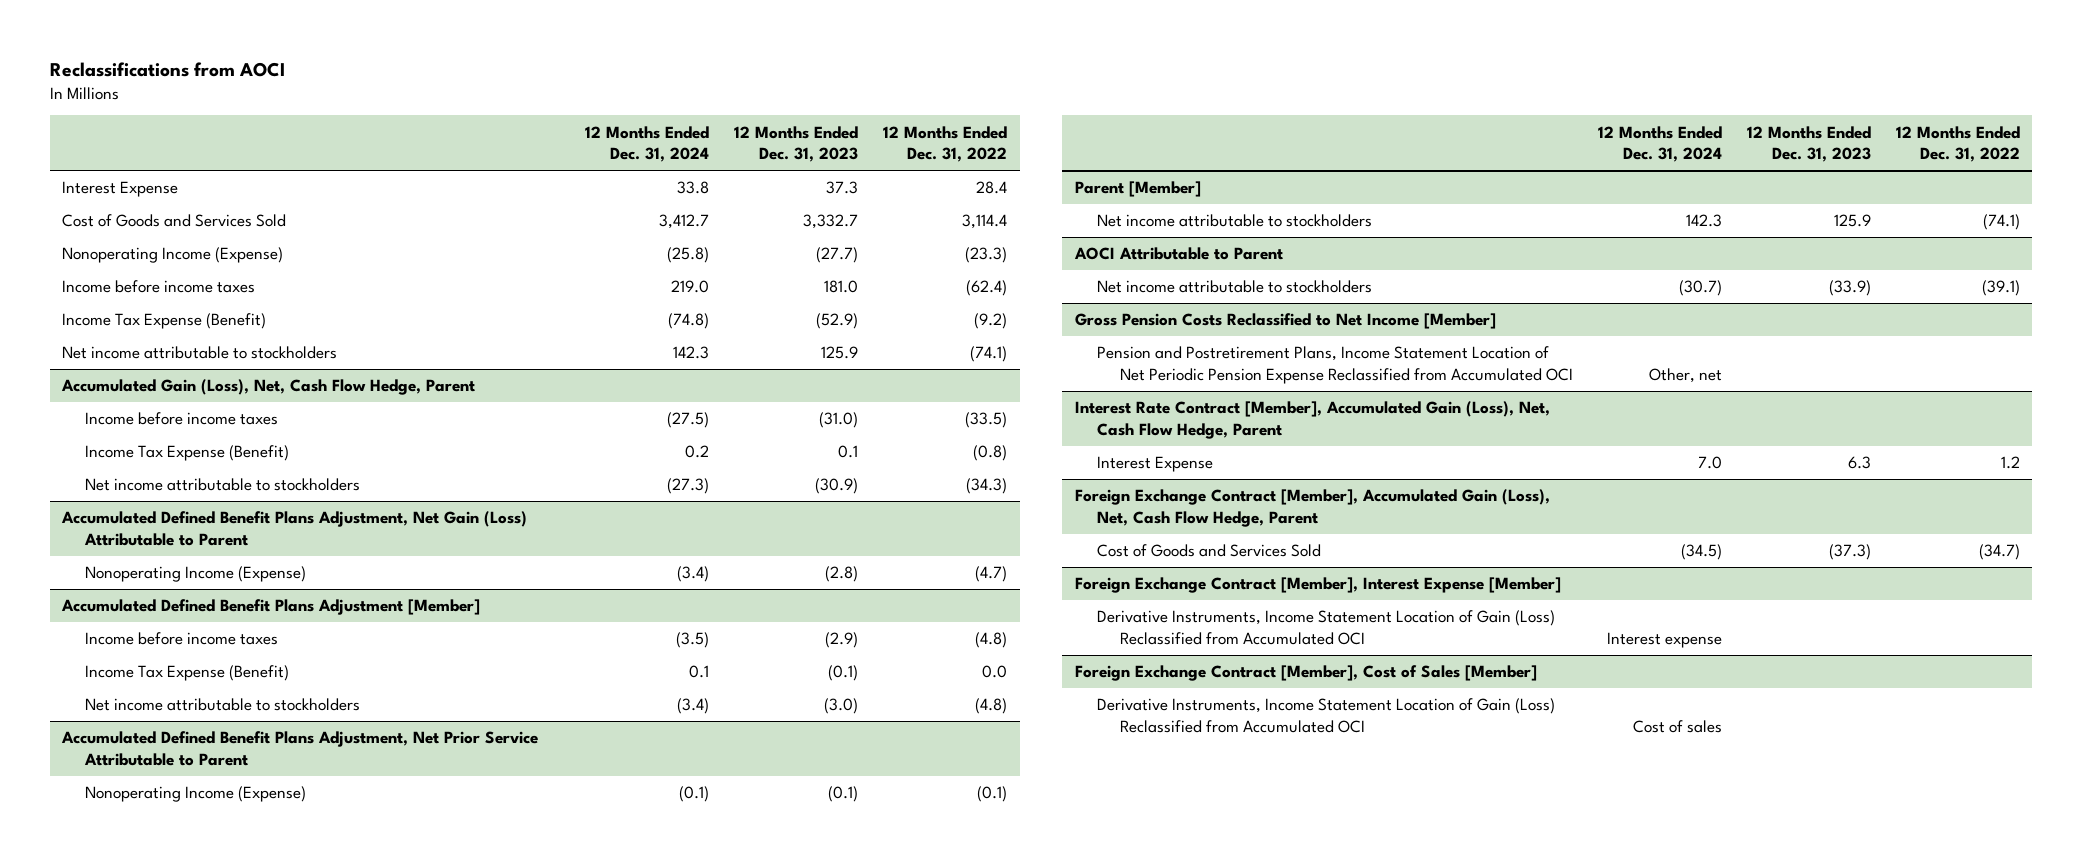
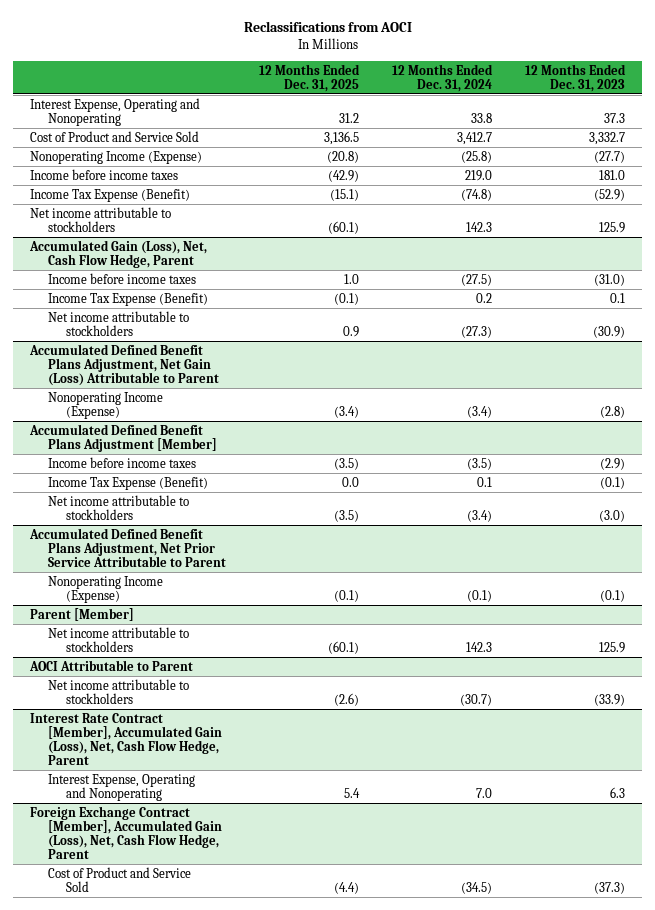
[883,125,1008,163] 12 Months Ended Dec. 31, 2022 -> none
none -> [259,63,361,92] 12 Months Ended Dec. 31, 2025
[62,181,179,198] Interest Expense -> [29,97,200,126] Interest Expense, Operating and Nonoperating
[62,214,287,228] Cost of Goods and Services Sold -> [29,130,199,142] Cost of Product and Service Sold
[1074,313,1496,330] Gross Pension Costs Reclassified to Net Income [Member] -> none
[1097,346,1573,384] Pension and Postretirement Plans, Income Statement Location of Net Periodic Pension Expense Reclassified from Accumulated OCI -> none
[1097,456,1214,473] Interest Expense -> [47,773,195,801] Interest Expense, Operating and Nonoperating
[1074,577,1561,594] Foreign Exchange Contract [Member], Interest Expense [Member] -> none
[1097,610,1556,645] Derivative Instruments, Income Statement Location of Gain (Loss) Reclassified from Accumulated OCI -> none
[1074,665,1537,682] Foreign Exchange Contract [Member], Cost of Sales [Member] -> none
[1097,698,1556,733] Derivative Instruments, Income Statement Location of Gain (Loss) Reclassified from Accumulated OCI -> none
[1097,544,1322,558] Cost of Goods and Services Sold -> [47,866,191,892] Cost of Product and Service Sold

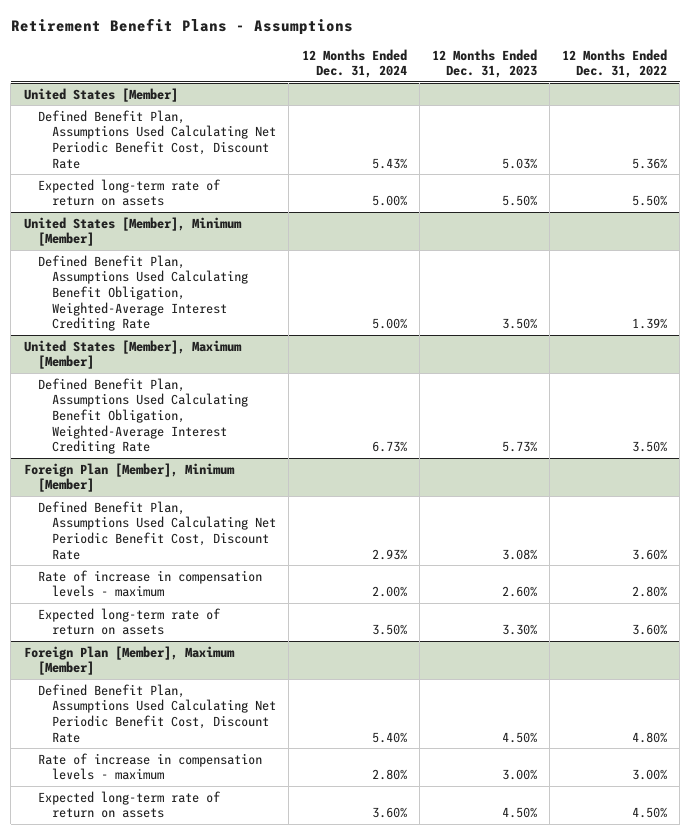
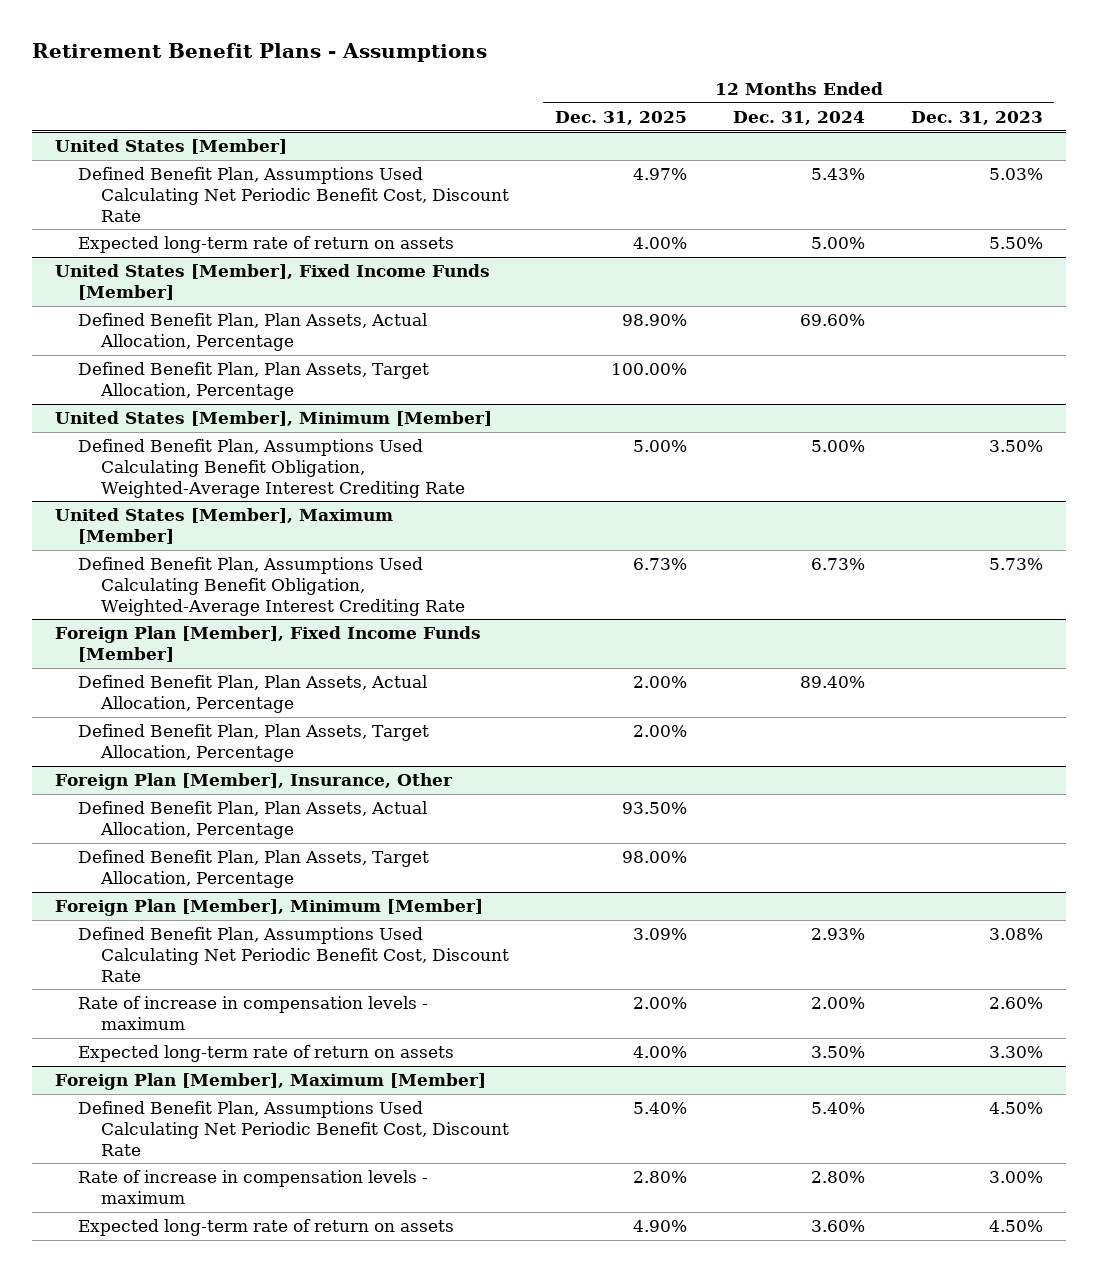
[562,48,668,79] 12 Months Ended Dec. 31, 2022 -> none
none -> [554,110,687,125] Dec. 31, 2025
none -> [54,264,490,300] United States [Member], Fixed Income Funds [Member]
none -> [77,313,427,351] Defined Benefit Plan, Plan Assets, Actual Allocation, Percentage
none -> [77,362,429,400] Defined Benefit Plan, Plan Assets, Target Allocation, Percentage
none -> [54,626,481,662] Foreign Plan [Member], Fixed Income Funds [Member]
none -> [77,675,427,713] Defined Benefit Plan, Plan Assets, Actual Allocation, Percentage
none -> [77,724,429,762] Defined Benefit Plan, Plan Assets, Target Allocation, Percentage
none -> [54,773,453,791] Foreign Plan [Member], Insurance, Other
none -> [77,801,427,839] Defined Benefit Plan, Plan Assets, Actual Allocation, Percentage
none -> [77,850,429,888] Defined Benefit Plan, Plan Assets, Target Allocation, Percentage

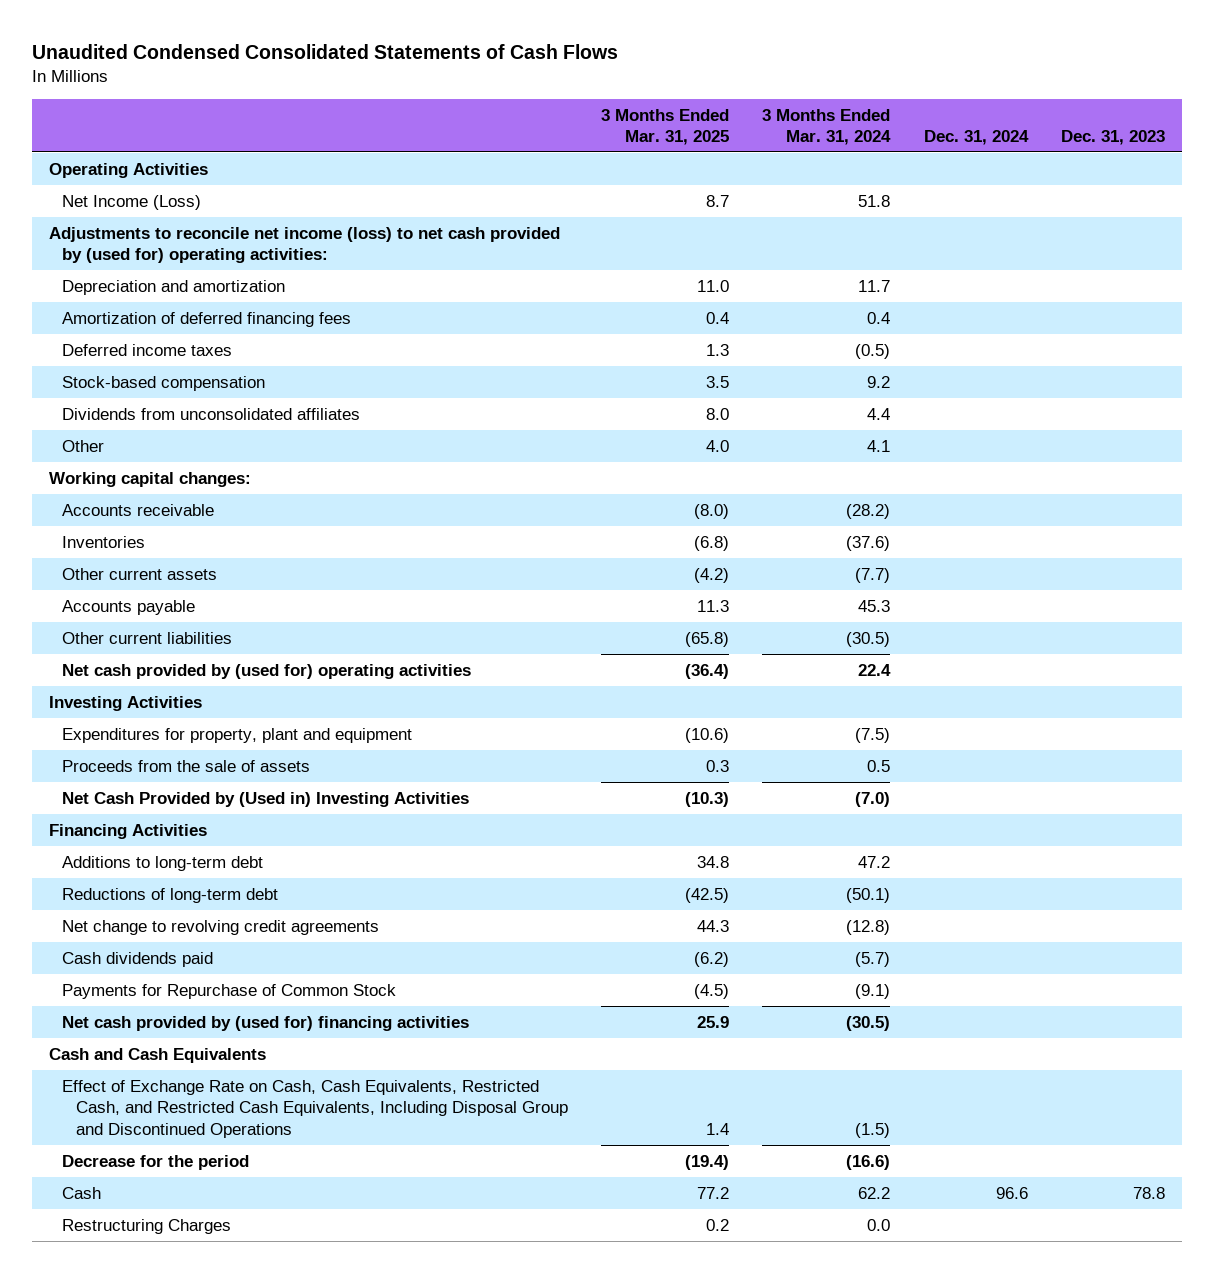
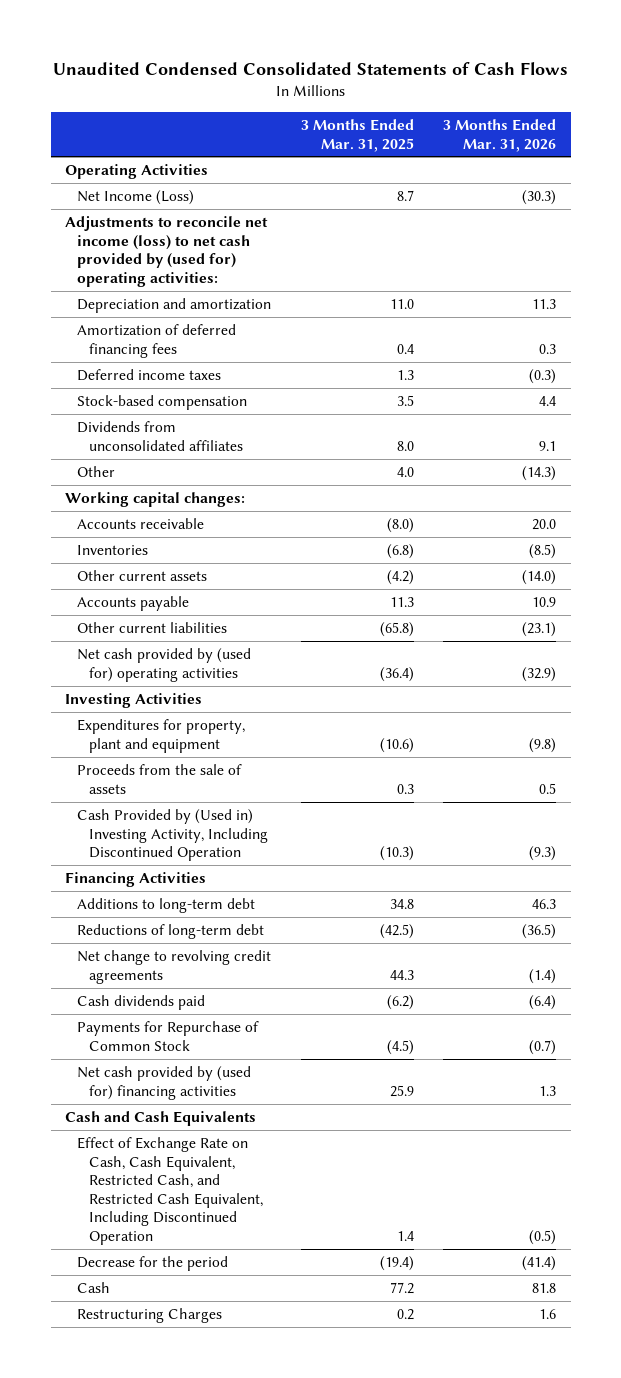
[762,108,892,145] 3 Months Ended Mar. 31, 2024 -> none
[923,129,1029,145] Dec. 31, 2024 -> none
[1061,129,1166,145] Dec. 31, 2023 -> none
none -> [442,118,556,152] 3 Months Ended Mar. 31, 2026
[62,791,470,807] Net Cash Provided by (Used in) Investing Activities -> [77,809,269,862] Cash Provided by (Used in) Investing Activity, Including Discontinued Operation
[62,1079,568,1138] Effect of Exchange Rate on Cash, Cash Equivalents, Restricted Cash, and Restricted Cash Equivalents, Including Disposal Group and Discontinued Operations -> [77,1137,264,1246] Effect of Exchange Rate on Cash, Cash Equivalent, Restricted Cash, and Restricted Cash Equivalent, Including Discontinued Operation

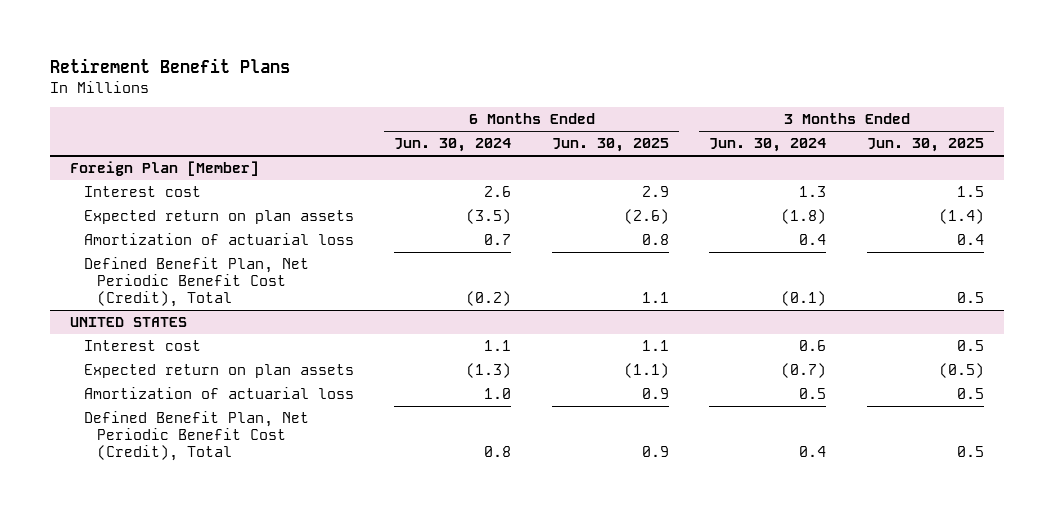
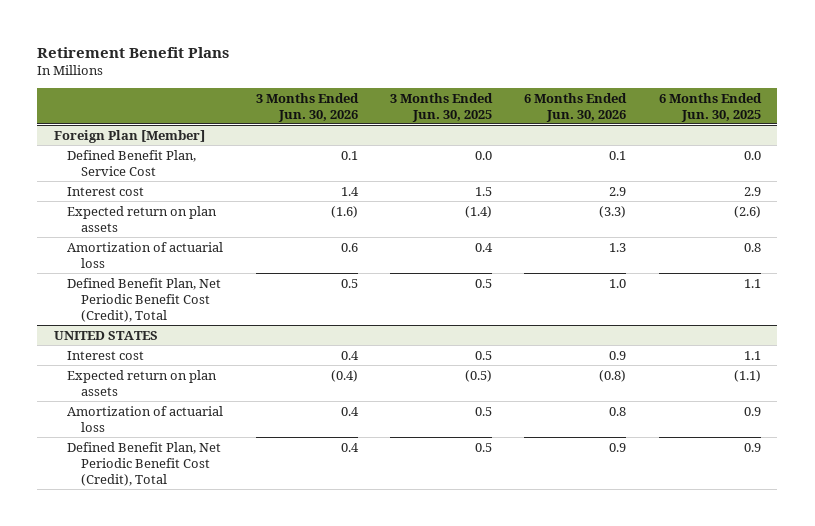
[394,138,512,153] Jun. 30, 2024 -> none
[709,138,827,153] Jun. 30, 2024 -> none
none -> [255,92,359,122] 3 Months Ended Jun. 30, 2026
none -> [524,92,628,122] 6 Months Ended Jun. 30, 2026
none -> [67,149,197,176] Defined Benefit Plan, Service Cost

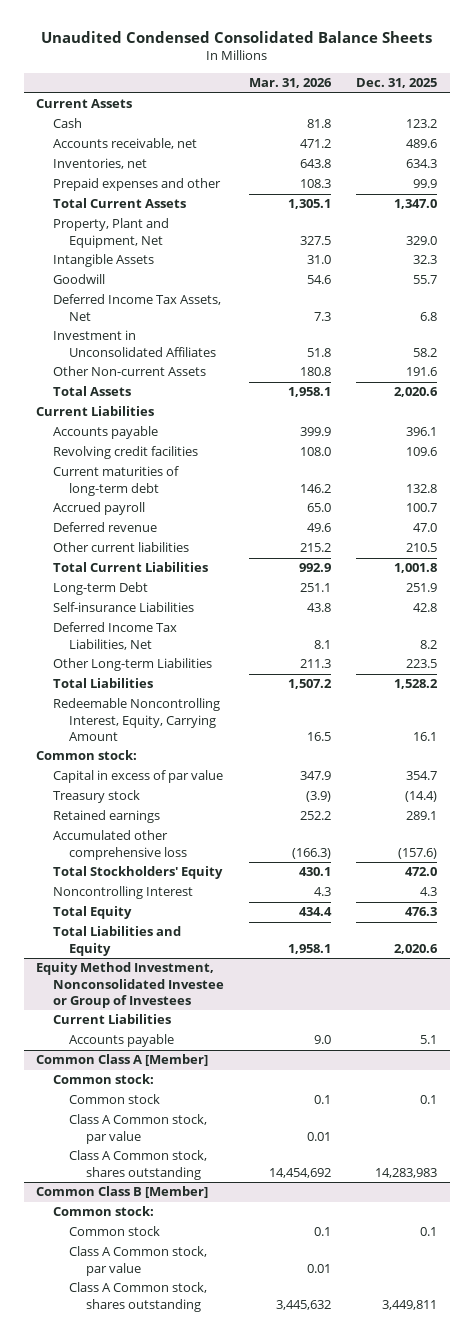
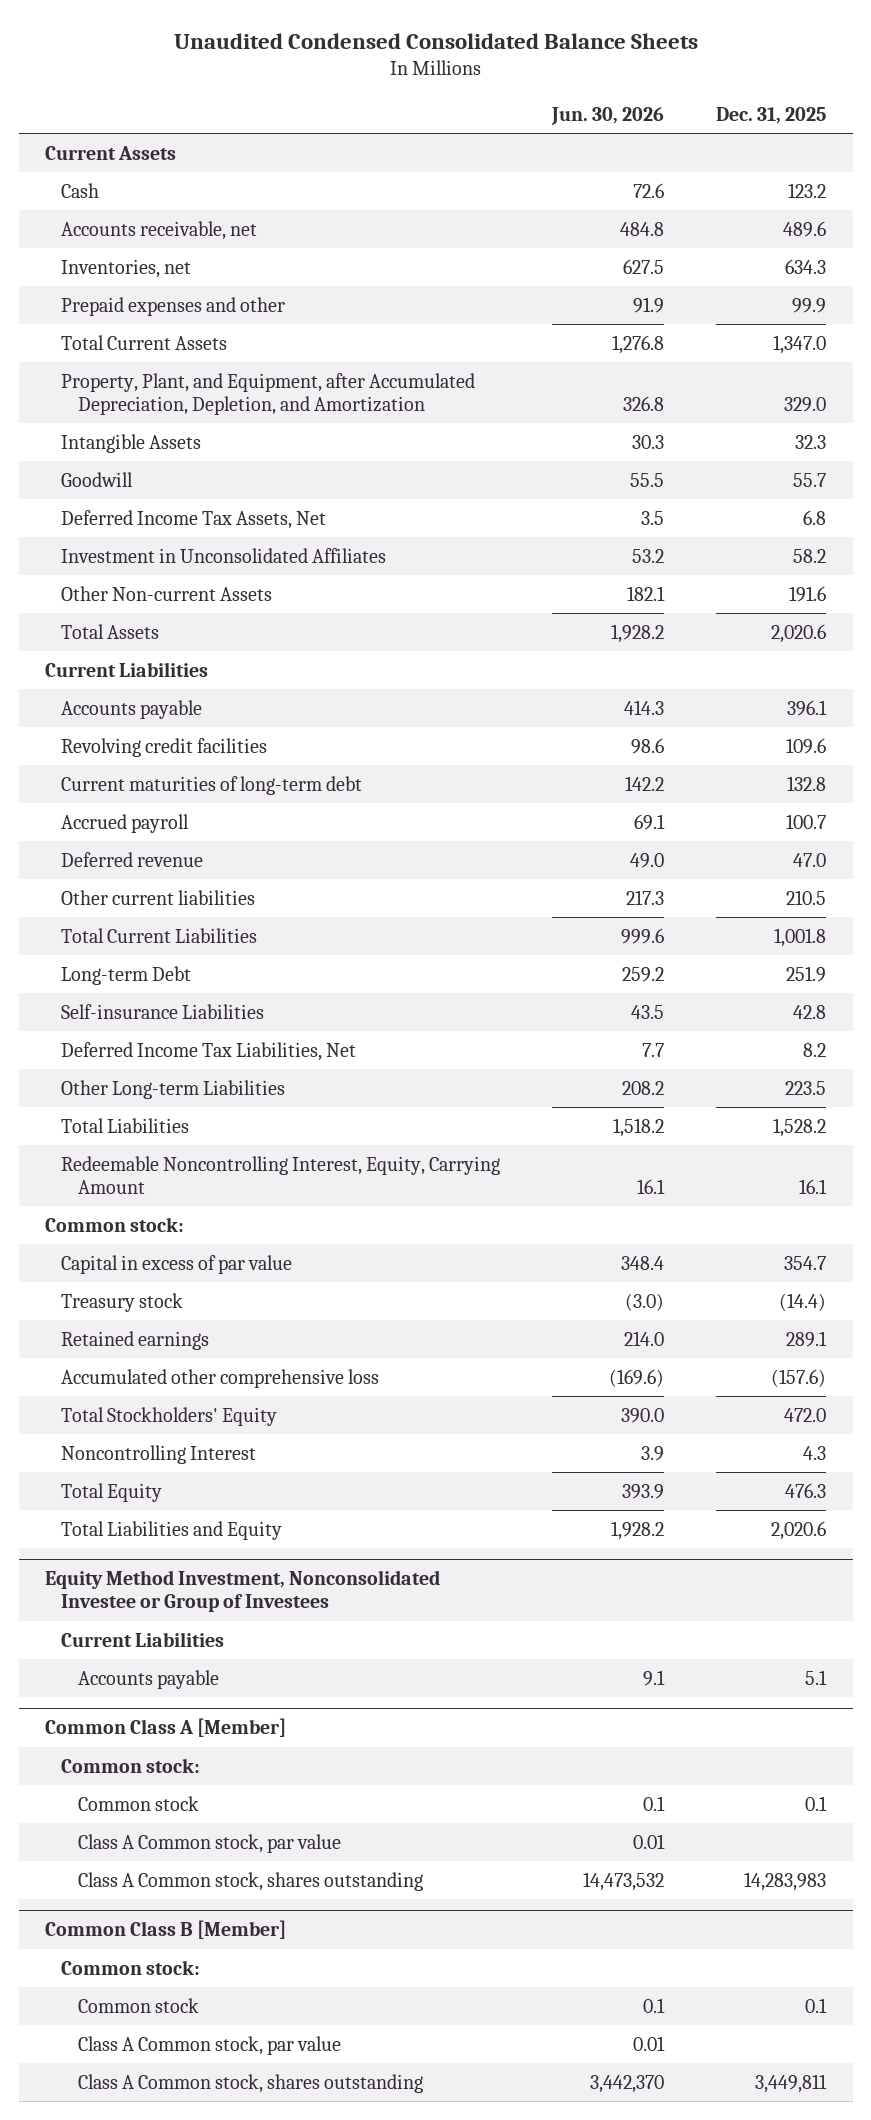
[249,78,333,89] Mar. 31, 2026 -> none
none -> [551,106,665,125] Jun. 30, 2026
[52,218,169,248] Property, Plant and Equipment, Net -> [61,372,476,415] Property, Plant, and Equipment, after Accumulated Depreciation, Depletion, and Amortization

